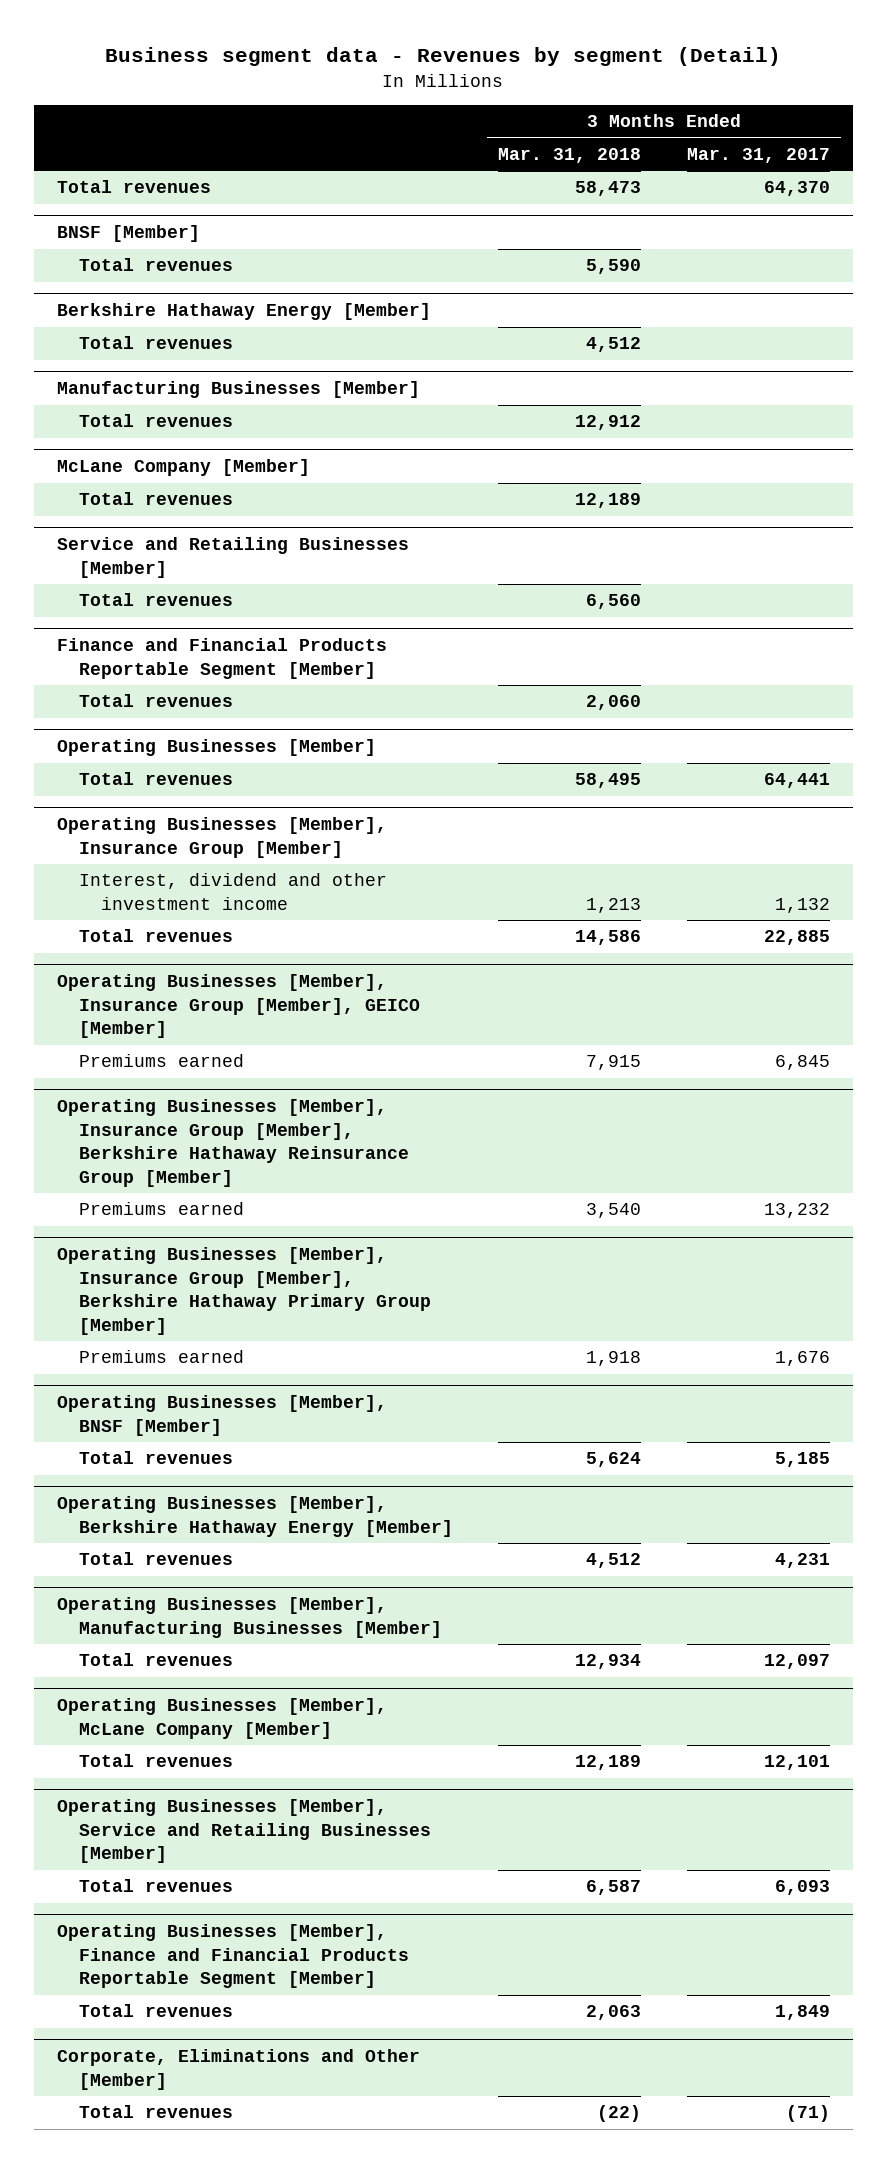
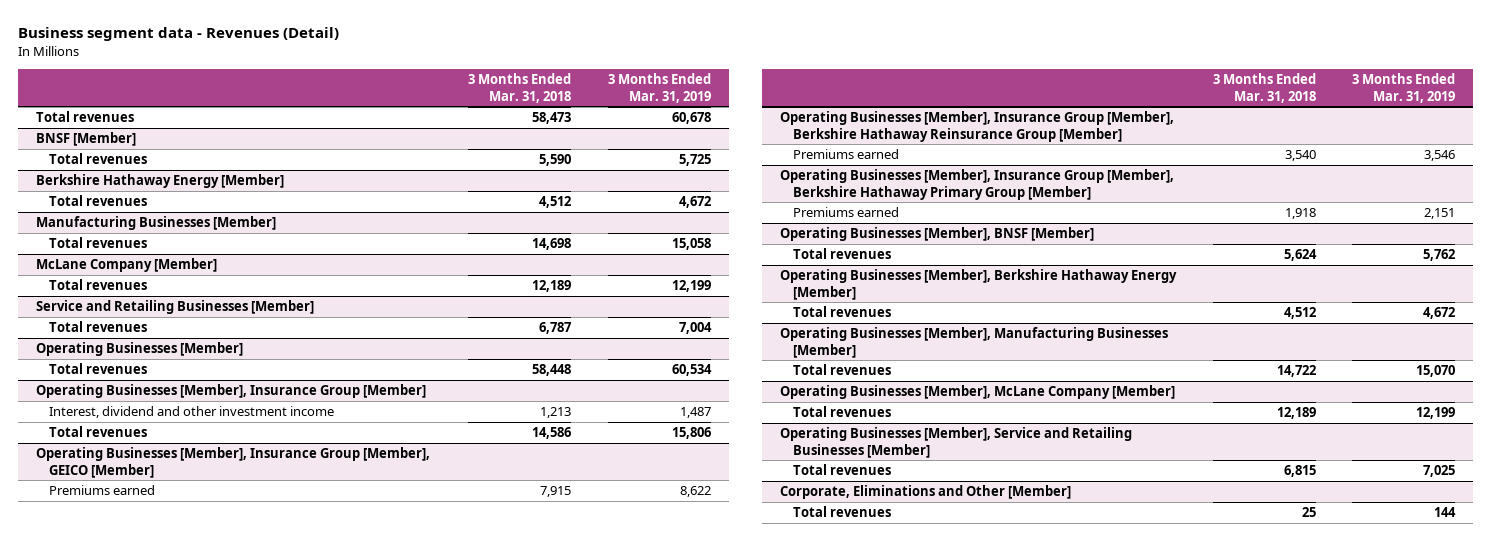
[105,47,782,67] Business segment data - Revenues by segment (Detail) -> [17,27,339,42] Business segment data - Revenues (Detail)
[686,147,830,163] Mar. 31, 2017 -> none
none -> [607,72,711,103] 3 Months Ended Mar. 31, 2019
[575,415,642,431] 12,912 -> [532,238,572,251] 14,698
[56,638,387,679] Finance and Financial Products Reportable Segment [Member] -> none
[78,694,233,708] Total revenues -> none
[586,594,642,610] 6,560 -> [539,322,572,335] 6,787
[575,773,642,789] 58,495 -> [532,364,572,377] 58,448
[575,1654,642,1670] 12,934 -> [1276,365,1316,378] 14,722
[56,1924,409,1989] Operating Businesses [Member], Finance and Financial Products Reportable Segment [Member] -> none
[78,2004,233,2018] Total revenues -> none
[586,1880,642,1896] 6,587 -> [1283,465,1316,478] 6,815
[597,2105,642,2123] (22) -> [1301,507,1316,518] 25

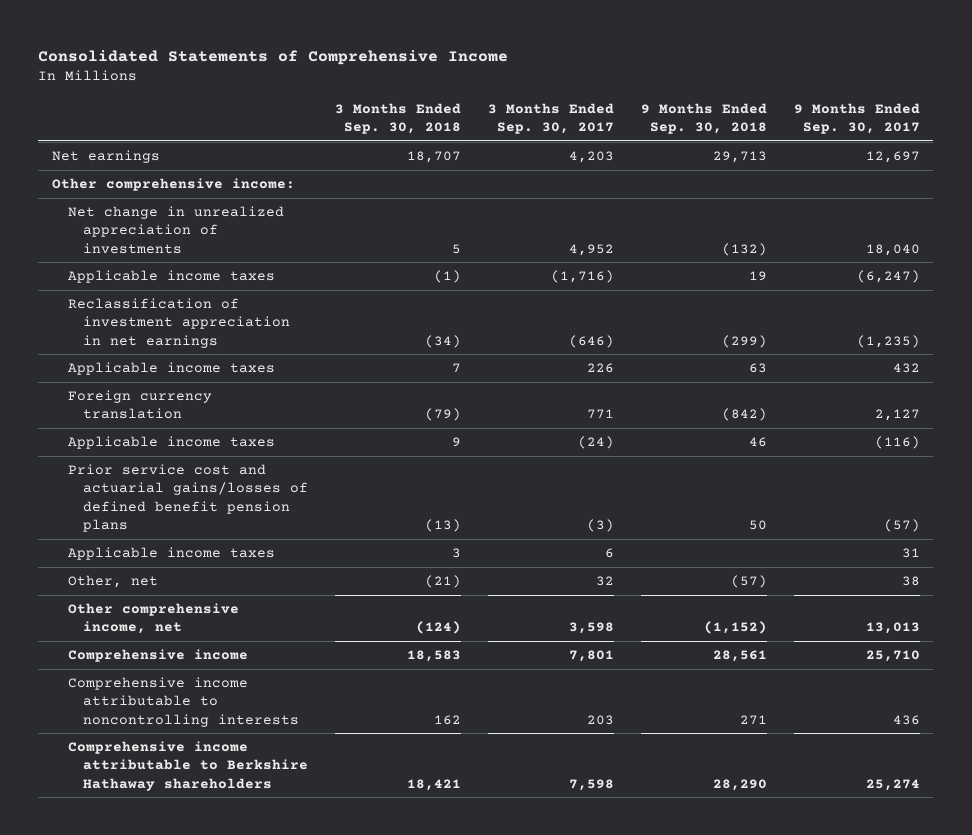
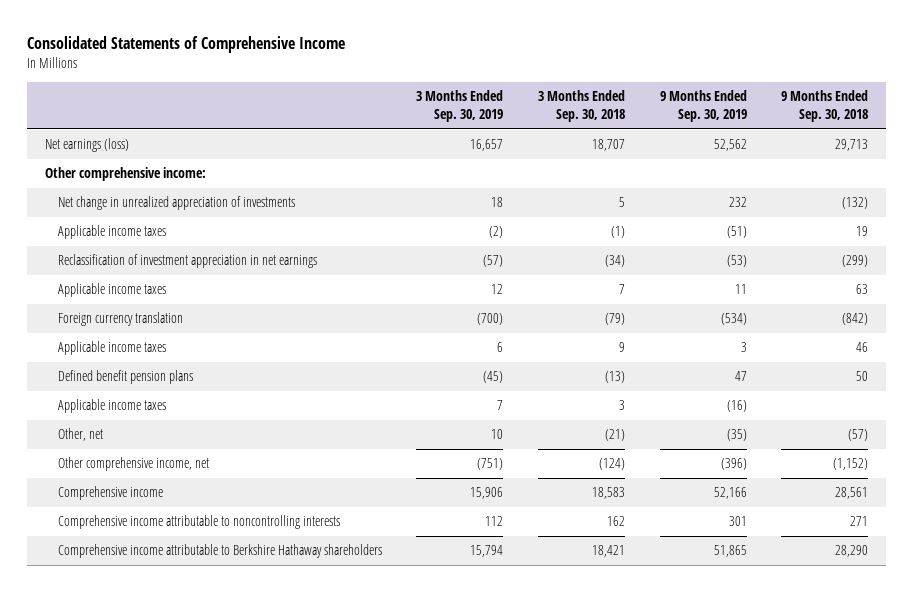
[488,102,615,135] 3 Months Ended Sep. 30, 2017 -> none
[793,102,920,135] 9 Months Ended Sep. 30, 2017 -> none
none -> [416,90,504,123] 3 Months Ended Sep. 30, 2019
none -> [659,90,747,123] 9 Months Ended Sep. 30, 2019
[51,150,160,164] Net earnings -> [44,138,129,153] Net earnings (loss)
[67,464,309,533] Prior service cost and actuarial gains/losses of defined benefit pension plans -> [57,370,193,385] Defined benefit pension plans

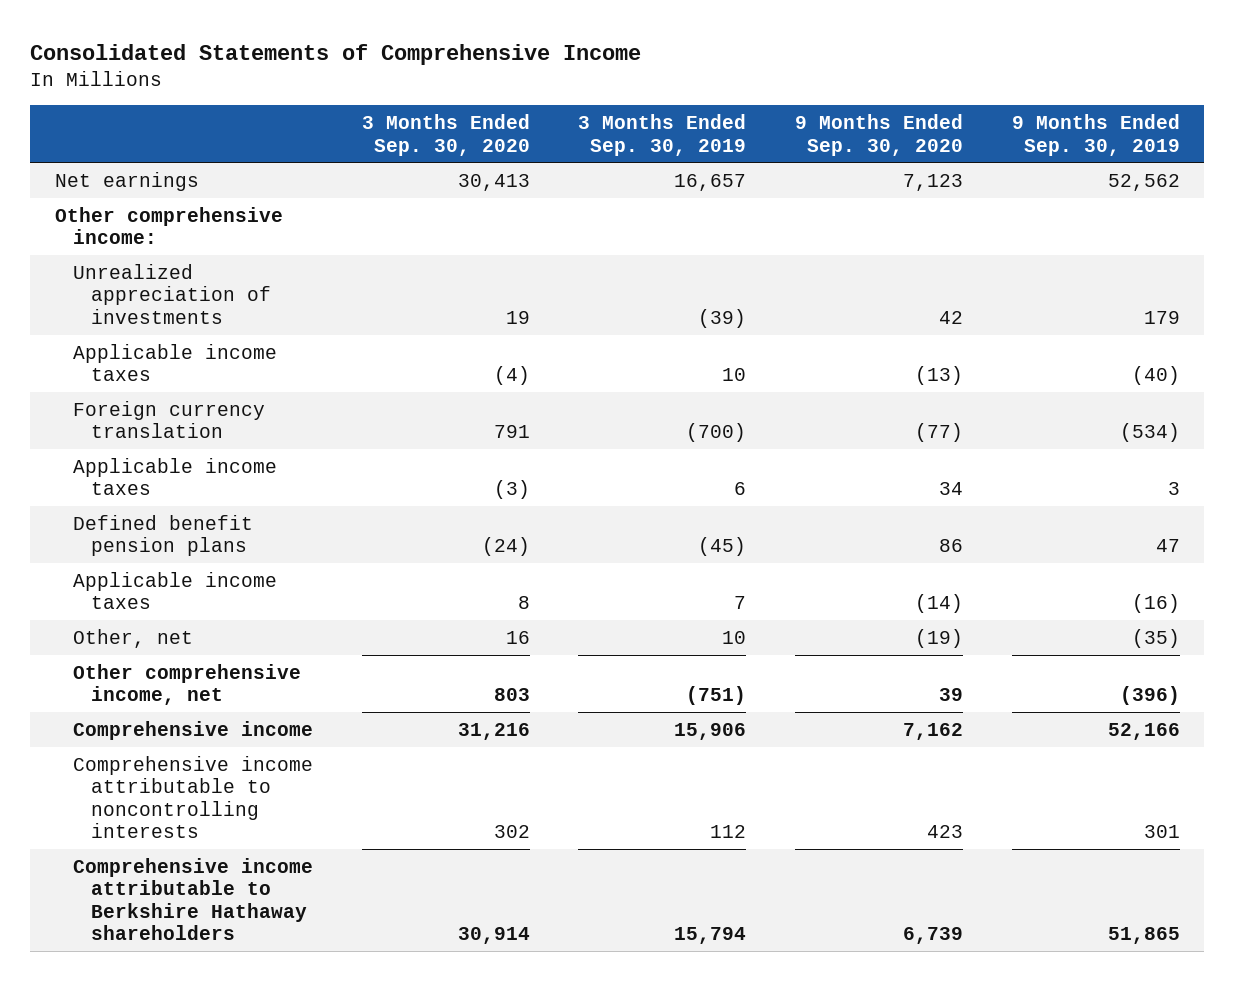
[537,90,625,123] 3 Months Ended Sep. 30, 2018 -> none
[781,90,869,123] 9 Months Ended Sep. 30, 2018 -> none
none -> [361,113,530,156] 3 Months Ended Sep. 30, 2020
none -> [795,113,964,156] 9 Months Ended Sep. 30, 2020
[44,138,129,153] Net earnings (loss) -> [54,171,199,191] Net earnings
[57,254,317,269] Reclassification of investment appreciation in net earnings -> none
[57,283,166,298] Applicable income taxes -> none
[57,196,295,211] Net change in unrealized appreciation of investments -> [72,263,272,324] Unrealized appreciation of investments
[491,197,504,208] 18 -> [698,308,747,328] (39)
[728,197,747,208] 232 -> [1143,310,1180,324] 179
[489,226,504,239] (2) -> [722,368,747,382] 10
[726,226,747,239] (51) -> [1131,366,1180,386] (40)

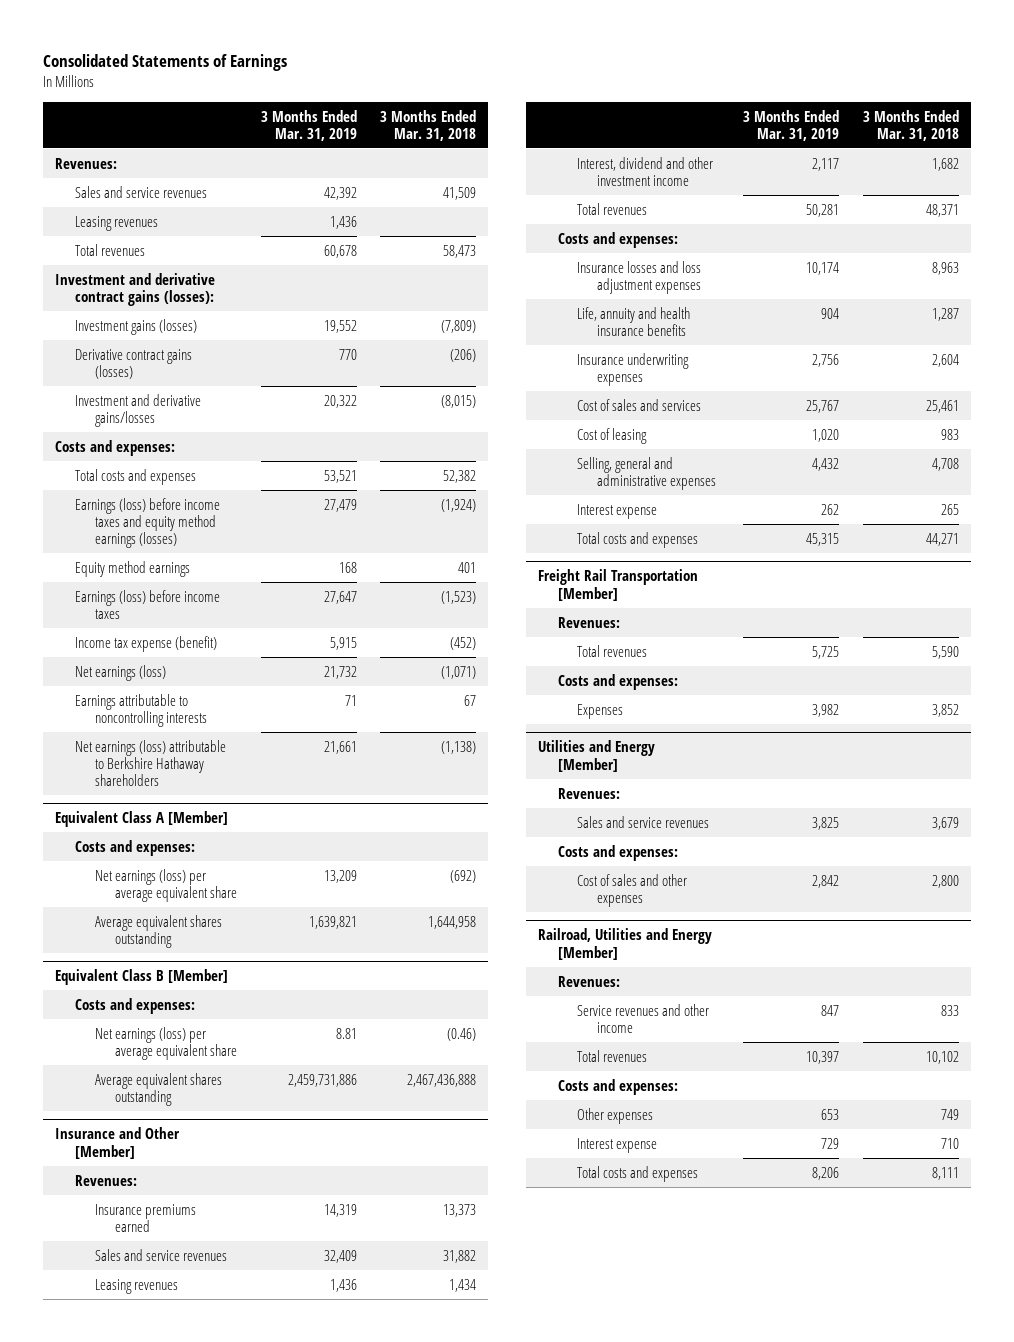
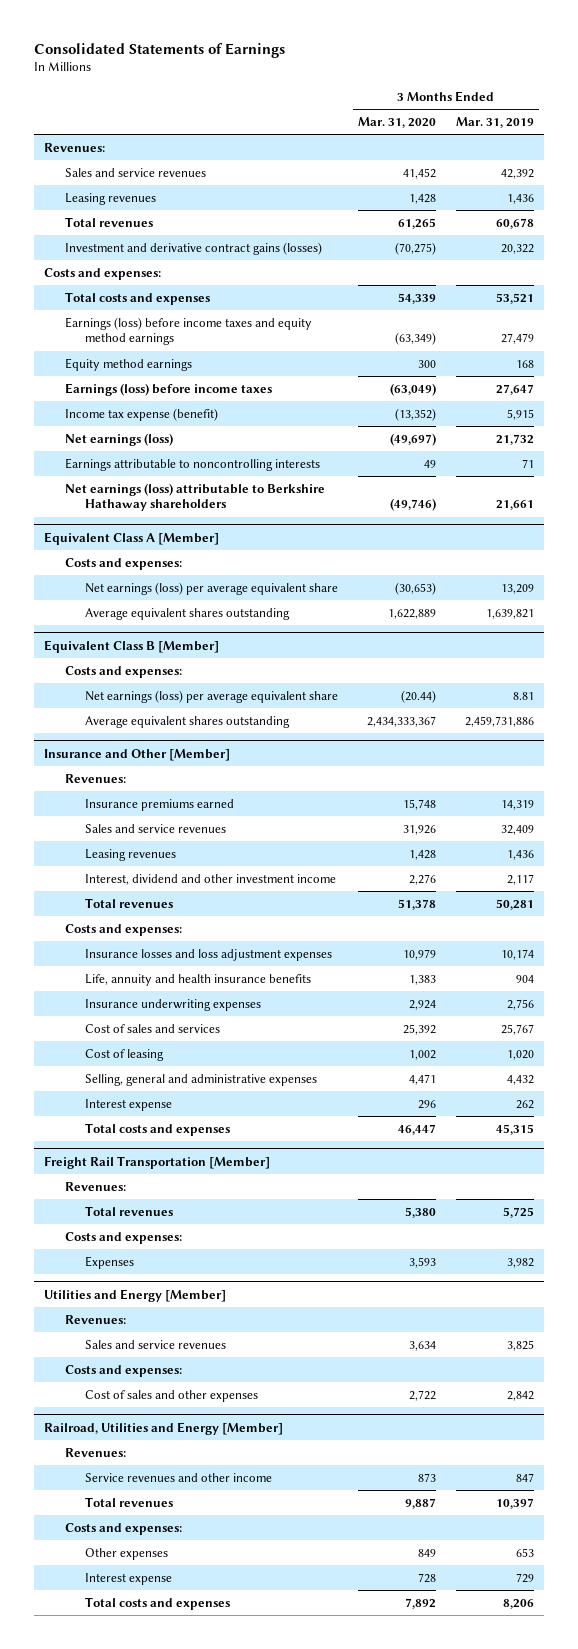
[380,109,477,141] 3 Months Ended Mar. 31, 2018 -> none
none -> [358,116,437,128] Mar. 31, 2020
[55,272,216,306] Investment and derivative contract gains (losses): -> none
[75,318,198,335] Investment gains (losses) -> none
[75,348,193,379] Derivative contract gains (losses) -> none
[75,393,202,427] Investment and derivative gains/losses -> [64,241,322,255] Investment and derivative contract gains (losses)
[75,497,221,549] Earnings (loss) before income taxes and equity method earnings (losses) -> [64,316,312,346] Earnings (loss) before income taxes and equity method earnings

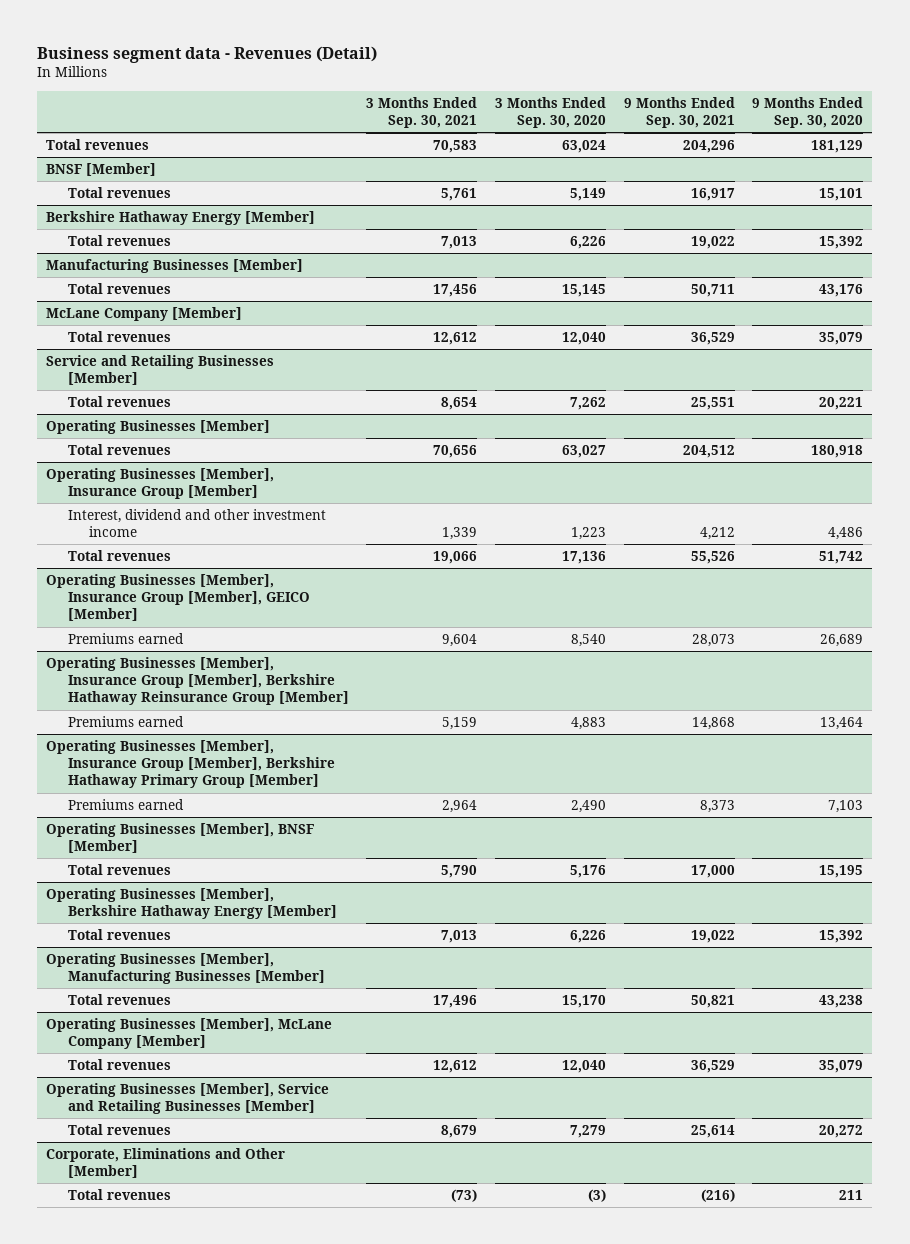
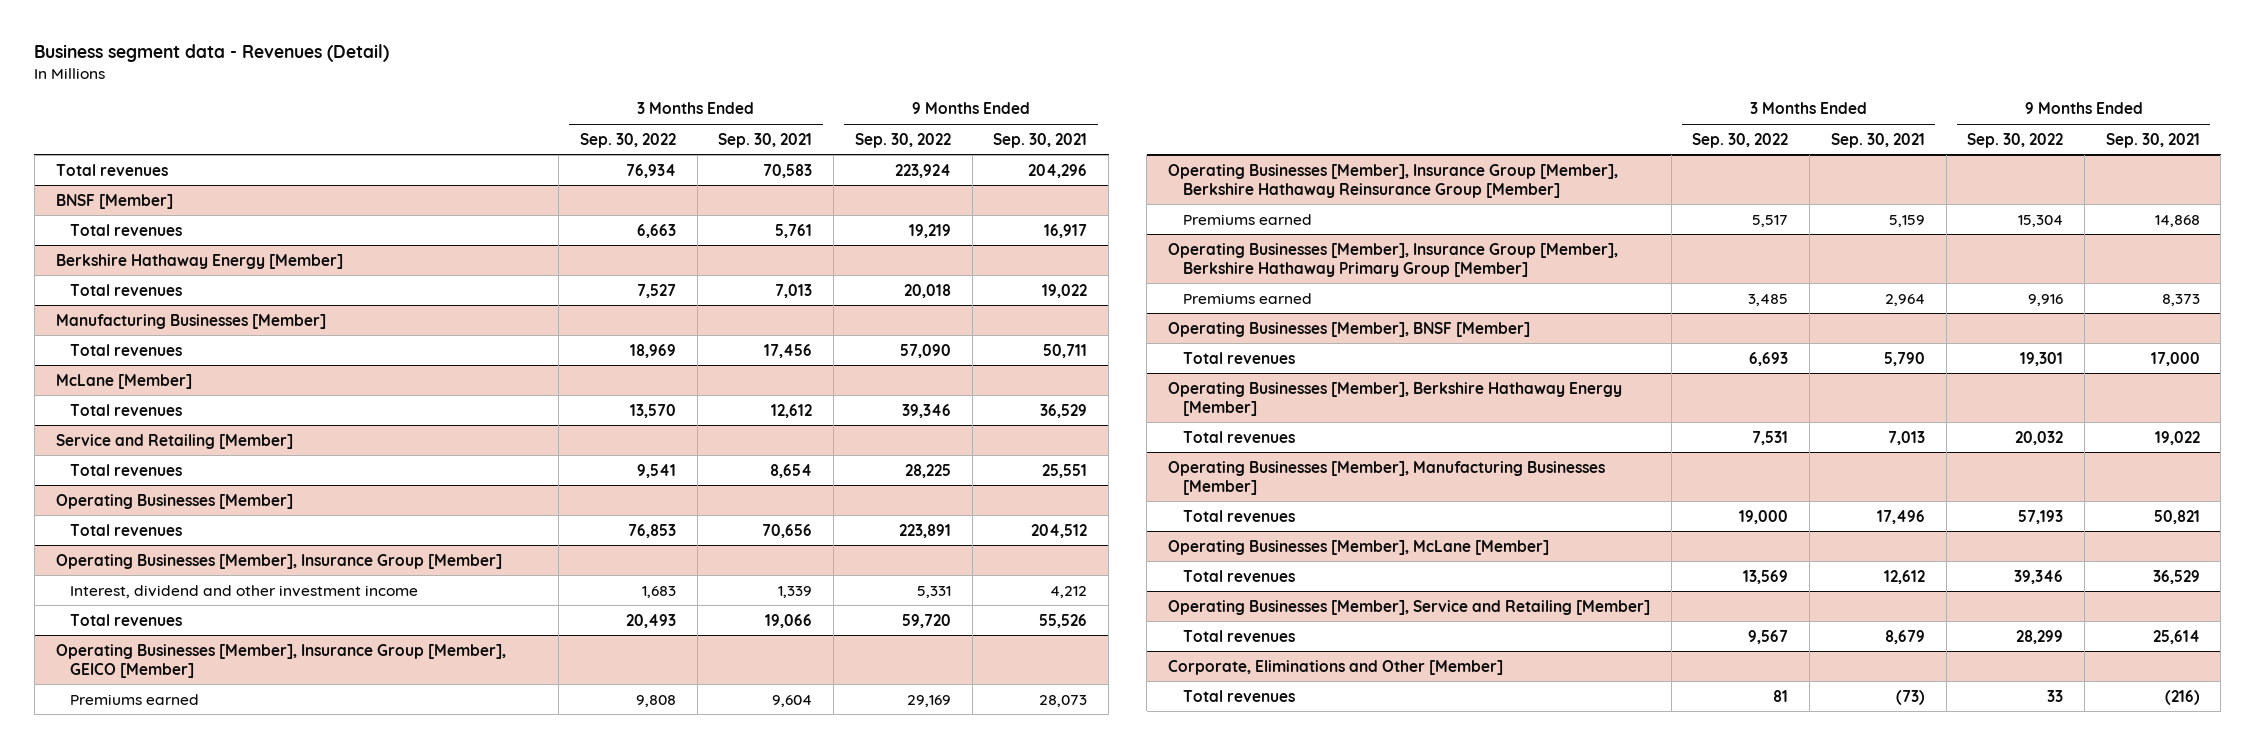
[495,96,607,129] 3 Months Ended Sep. 30, 2020 -> none
[752,96,864,129] 9 Months Ended Sep. 30, 2020 -> none
none -> [580,132,677,148] Sep. 30, 2022
none -> [854,132,951,148] Sep. 30, 2022
[46,306,243,321] McLane Company [Member] -> [55,373,192,389] McLane [Member]
[46,354,275,386] Service and Retailing Businesses [Member] -> [55,433,293,449] Service and Retailing [Member]
[46,1017,333,1050] Operating Businesses [Member], McLane Company [Member] -> [1167,539,1549,555] Operating Businesses [Member], McLane [Member]
[46,1082,330,1115] Operating Businesses [Member], Service and Retailing Businesses [Member] -> [1167,599,1650,615] Operating Businesses [Member], Service and Retailing [Member]

